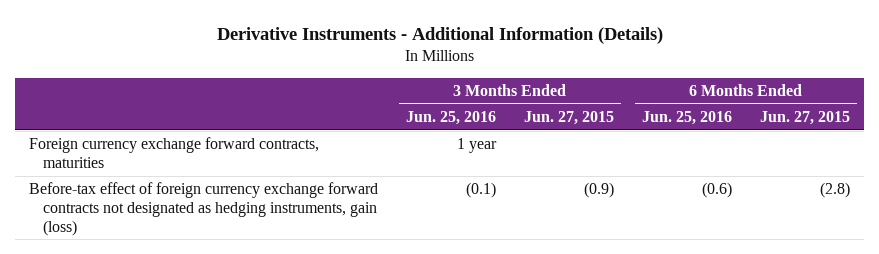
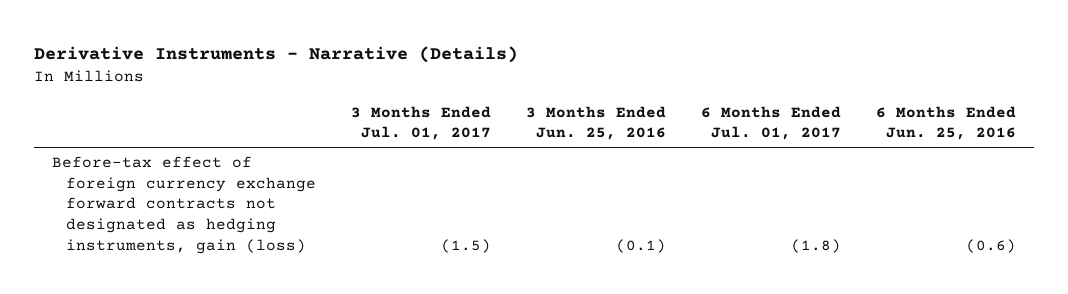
[216,26,663,44] Derivative Instruments - Additional Information (Details) -> [34,46,519,64] Derivative Instruments - Narrative (Details)
[524,111,615,126] Jun. 27, 2015 -> none
[760,111,851,126] Jun. 27, 2015 -> none
none -> [350,105,491,141] 3 Months Ended Jul. 01, 2017
none -> [701,105,842,141] 6 Months Ended Jul. 01, 2017
[28,137,319,168] Foreign currency exchange forward contracts, maturities -> none

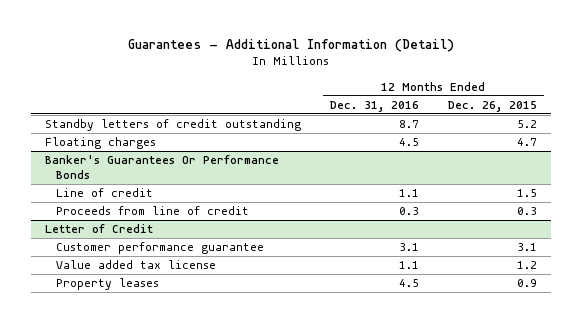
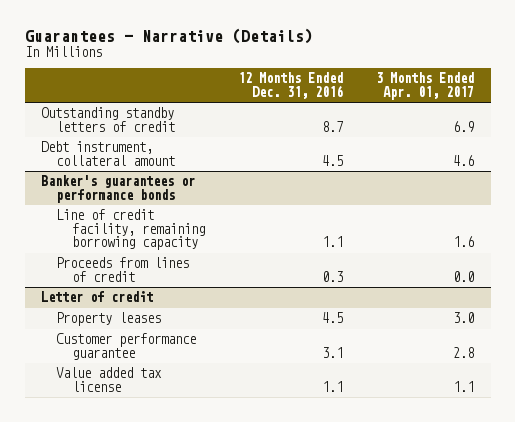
[128,39,455,53] Guarantees - Additional Information (Detail) -> [24,27,313,44] Guarantees - Narrative (Details)
[447,100,537,112] Dec. 26, 2015 -> none
none -> [376,72,475,100] 3 Months Ended Apr. 01, 2017
[56,188,154,198] Line of credit -> none
[45,119,302,132] Standby letters of credit outstanding -> [41,107,176,132] Outstanding standby letters of credit
[45,137,157,150] Floating charges -> [41,141,176,166] Debt instrument, collateral amount
[45,155,280,180] Banker's Guarantees Or Performance Bonds -> [41,175,196,203] Banker's guarantees or performance bonds
none -> [56,209,205,251] Line of credit facility, remaining borrowing capacity
[56,206,250,216] Proceeds from line of credit -> [56,257,190,282] Proceeds from lines of credit
[45,224,154,234] Letter of Credit -> [41,291,154,303] Letter of credit
none -> [56,312,162,327] Property leases
[56,278,160,291] Property leases -> none

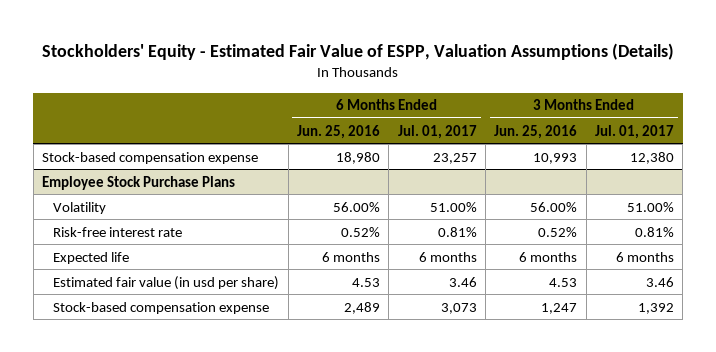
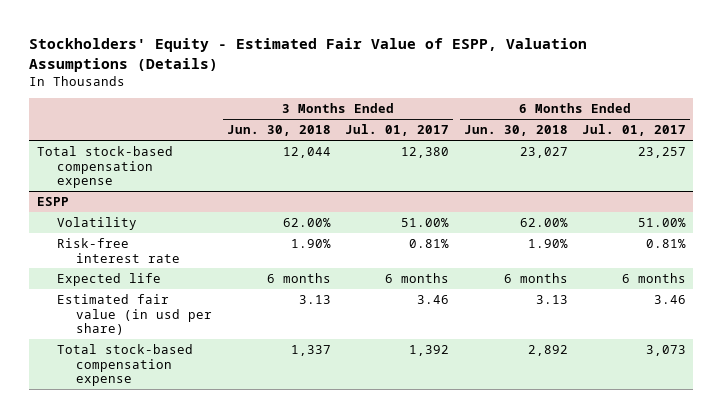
[296,124,380,139] Jun. 25, 2016 -> none
[494,124,578,139] Jun. 25, 2016 -> none
none -> [226,125,331,137] Jun. 30, 2018
none -> [463,125,568,137] Jun. 30, 2018
[42,151,259,164] Stock-based compensation expense -> [36,146,173,189] Total stock-based compensation expense
[42,175,236,190] Employee Stock Purchase Plans -> [36,197,69,207] ESPP
[53,301,270,314] Stock-based compensation expense -> [56,344,193,387] Total stock-based compensation expense

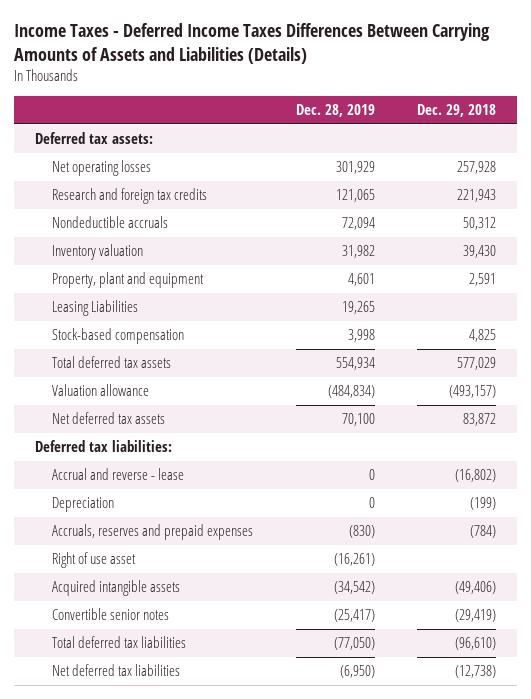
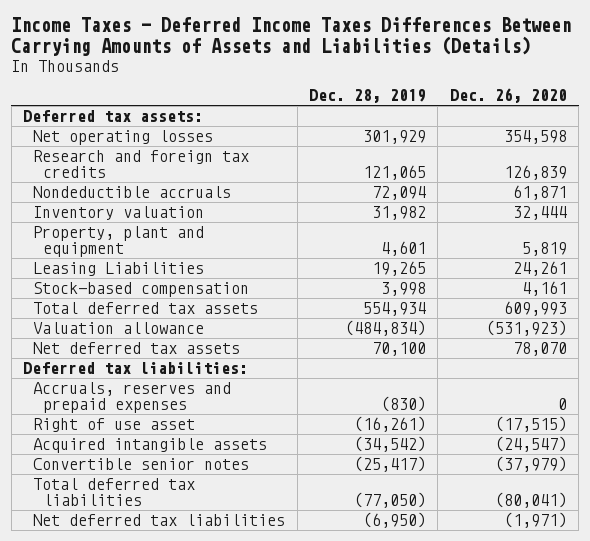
[417,104,497,118] Dec. 29, 2018 -> none
none -> [449,88,567,104] Dec. 26, 2020
[52,468,185,481] Accrual and reverse - lease -> none
[52,497,115,513] Depreciation -> none

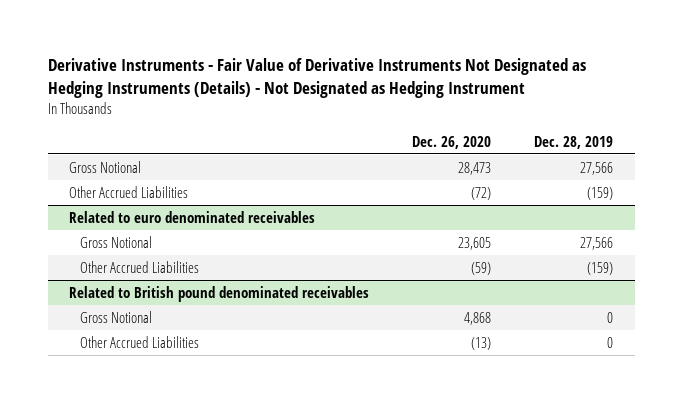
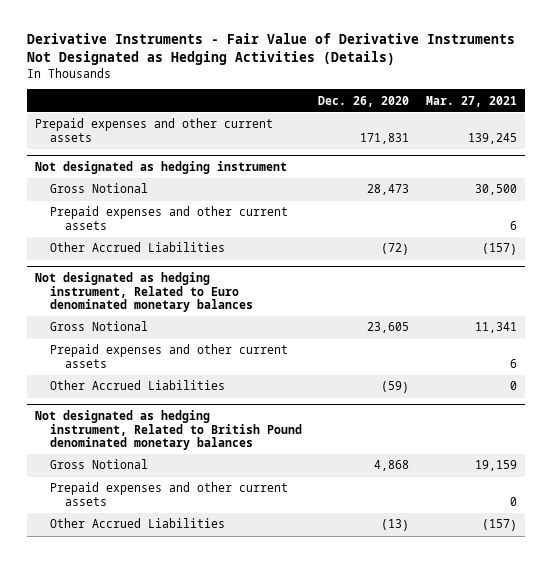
[47,58,586,99] Derivative Instruments - Fair Value of Derivative Instruments Not Designated as Hedging Instruments (Details) - Not Designated as Hedging Instrument -> [26,33,515,66] Derivative Instruments - Fair Value of Derivative Instruments Not Designated as Hedging Activities (Details)
[534,135,614,149] Dec. 28, 2019 -> none
none -> [426,95,518,107] Mar. 27, 2021
none -> [34,118,273,142] Prepaid expenses and other current assets
none -> [34,161,287,175] Not designated as hedging instrument
none -> [49,206,288,230] Prepaid expenses and other current assets
[69,210,316,223] Related to euro denominated receivables -> none
none -> [34,272,253,313] Not designated as hedging instrument, Related to Euro denominated monetary balances
none -> [49,344,288,368] Prepaid expenses and other current assets
[69,285,370,302] Related to British pound denominated receivables -> none
none -> [34,410,302,451] Not designated as hedging instrument, Related to British Pound denominated monetary balances
none -> [49,482,288,506] Prepaid expenses and other current assets

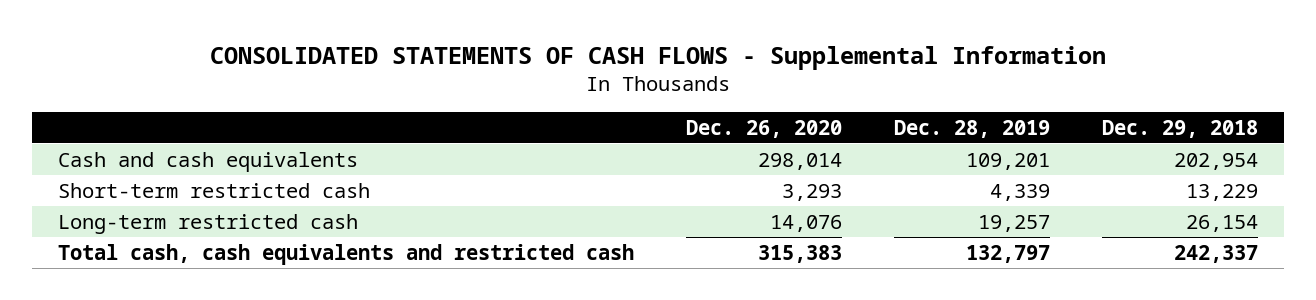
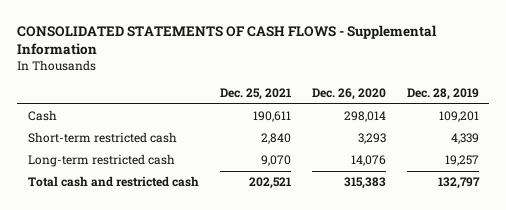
[1101,119,1258,138] Dec. 29, 2018 -> none
none -> [219,88,291,101] Dec. 25, 2021
[58,151,359,172] Cash and cash equivalents -> [27,110,57,122] Cash
[58,243,635,265] Total cash, cash equivalents and restricted cash -> [27,176,199,188] Total cash and restricted cash

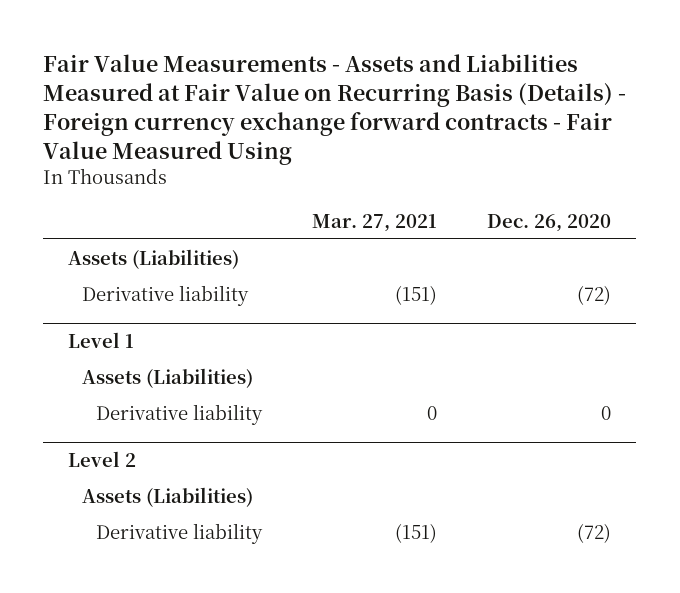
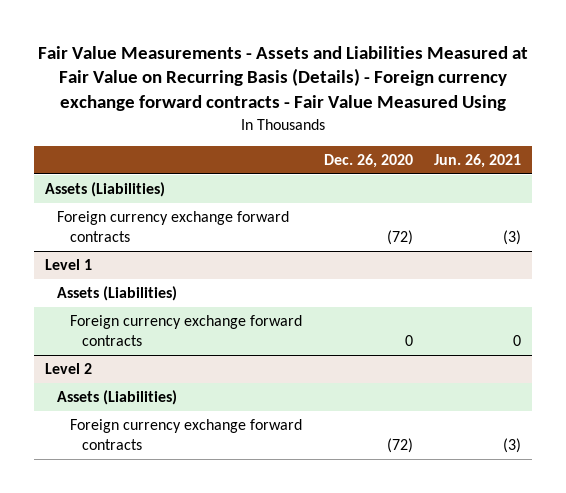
[312,213,438,232] Mar. 27, 2021 -> none
none -> [434,153,522,168] Jun. 26, 2021
[82,284,250,306] Derivative liability -> [57,211,290,242] Foreign currency exchange forward contracts
[96,403,264,425] Derivative liability -> [69,315,302,346] Foreign currency exchange forward contracts
[96,522,264,544] Derivative liability -> [69,419,302,450] Foreign currency exchange forward contracts

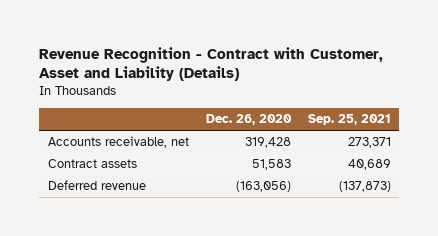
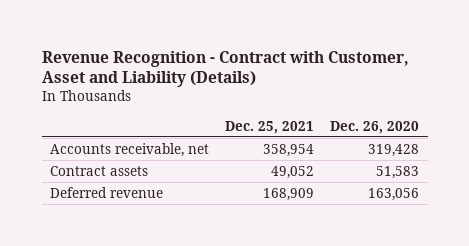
[307,114,391,126] Sep. 25, 2021 -> none
none -> [225,120,315,134] Dec. 25, 2021
[235,181,291,193] (163,056) -> [368,187,420,201] 163,056

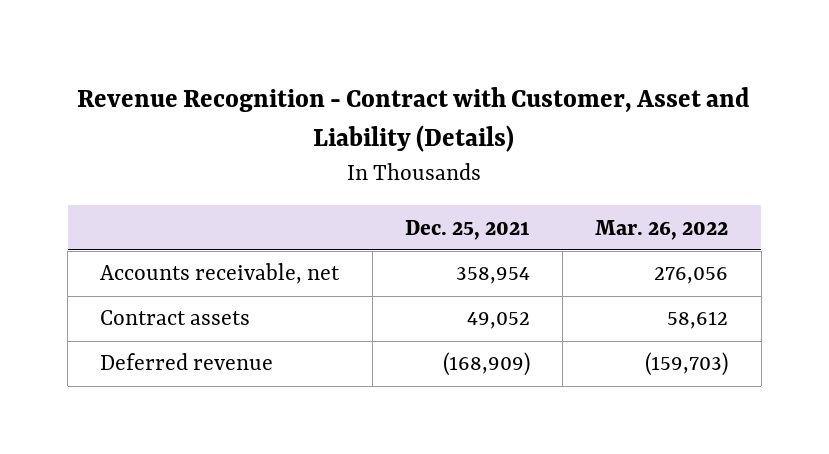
[330,120,420,134] Dec. 26, 2020 -> none
none -> [595,219,729,240] Mar. 26, 2022
[263,187,315,201] 168,909 -> [442,352,530,377] (168,909)

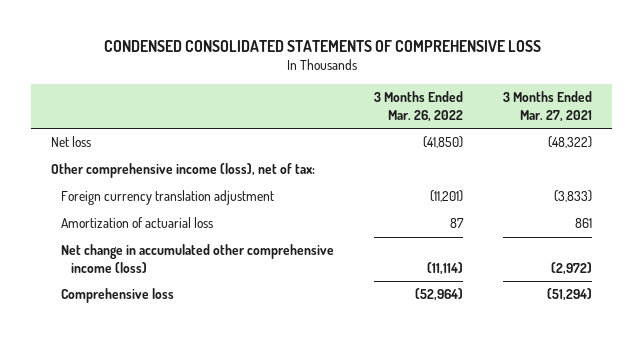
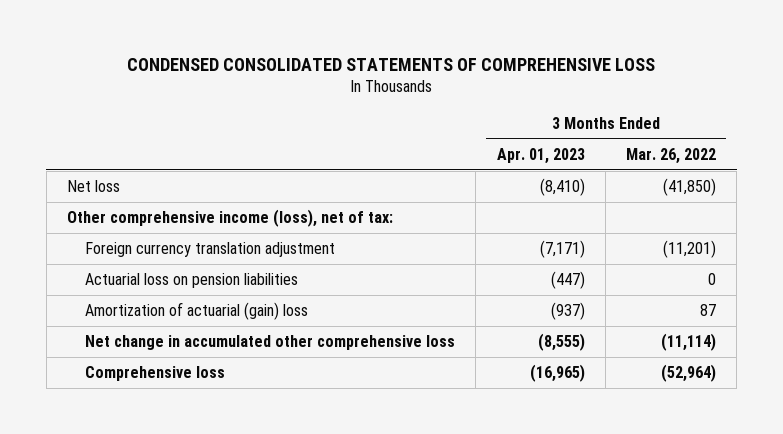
[503,91,593,122] 3 Months Ended Mar. 27, 2021 -> none
none -> [496,147,585,164] Apr. 01, 2023
none -> [84,273,298,289] Actuarial loss on pension liabilities
[61,217,214,229] Amortization of actuarial loss -> [84,302,308,321] Amortization of actuarial (gain) loss
[61,244,335,273] Net change in accumulated other comprehensive income (loss) -> [84,335,455,351] Net change in accumulated other comprehensive loss

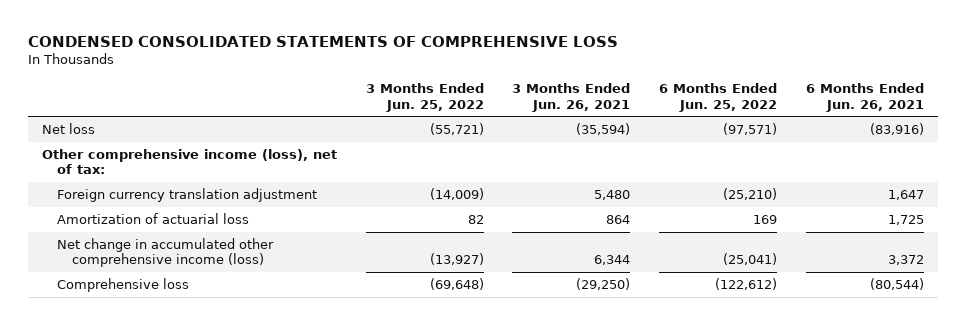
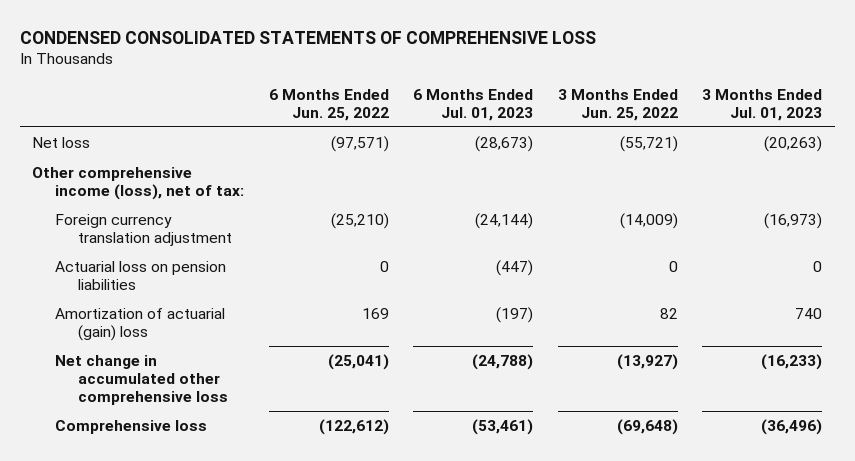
[512,83,631,112] 3 Months Ended Jun. 26, 2021 -> none
[805,83,924,112] 6 Months Ended Jun. 26, 2021 -> none
none -> [413,88,534,121] 6 Months Ended Jul. 01, 2023
none -> [702,88,823,121] 3 Months Ended Jul. 01, 2023
none -> [55,261,227,290] Actuarial loss on pension liabilities
[57,212,250,224] Amortization of actuarial loss -> [55,308,226,341] Amortization of actuarial (gain) loss
[57,237,275,268] Net change in accumulated other comprehensive income (loss) -> [55,355,228,405] Net change in accumulated other comprehensive loss

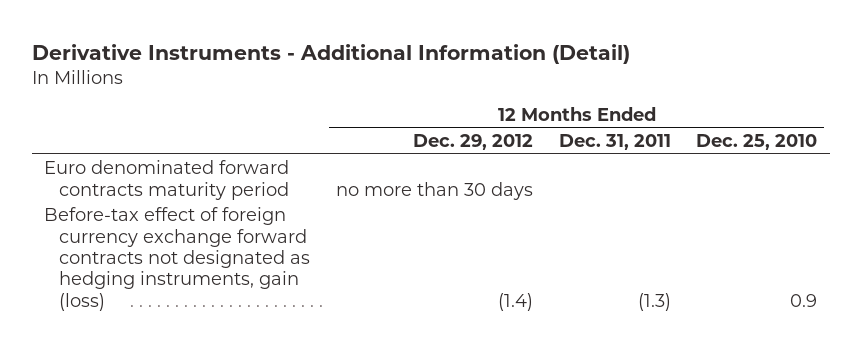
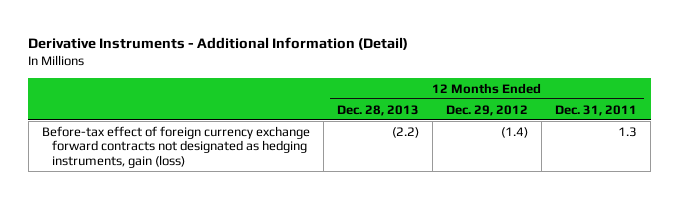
[696,134,818,151] Dec. 25, 2010 -> none
none -> [336,104,419,116] Dec. 28, 2013
[44,160,290,200] Euro denominated forward contracts maturity period -> none
[637,292,671,311] (1.3) -> [618,126,638,137] 1.3

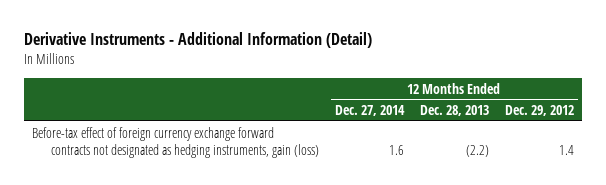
[555,104,638,116] Dec. 31, 2011 -> none
none -> [334,105,405,117] Dec. 27, 2014
[501,126,529,138] (1.4) -> [559,145,575,156] 1.4

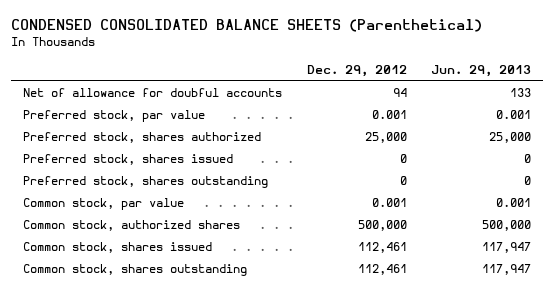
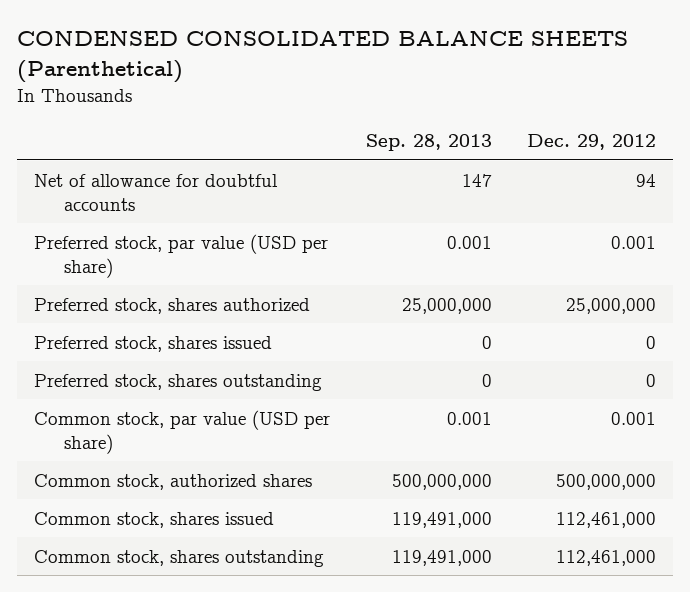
[430,64,531,77] Jun. 29, 2013 -> none
none -> [365,134,492,152] Sep. 28, 2013
[23,87,283,97] Net of allowance for doubful accounts -> [34,173,279,211] Net of allowance for doubtful accounts
[23,109,206,122] Preferred stock, par value -> [34,233,329,278] Preferred stock, par value (USD per share)
[364,131,407,143] 25,000 -> [565,297,656,314] 25,000,000
[23,197,185,210] Common stock, par value -> [34,409,331,454] Common stock, par value (USD per share)
[357,219,407,231] 500,000 -> [555,473,656,490] 500,000,000
[357,241,407,253] 112,461 -> [555,511,656,528] 112,461,000
[357,263,407,275] 112,461 -> [555,549,656,566] 112,461,000

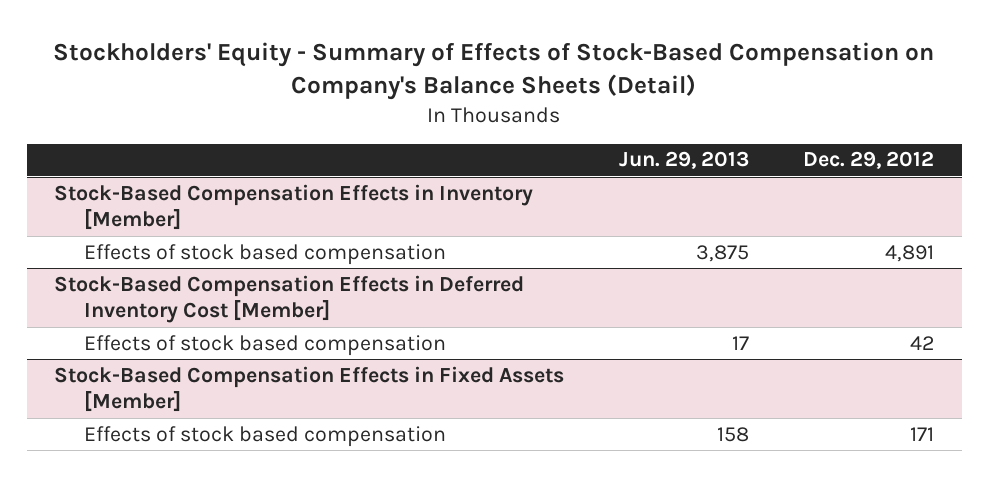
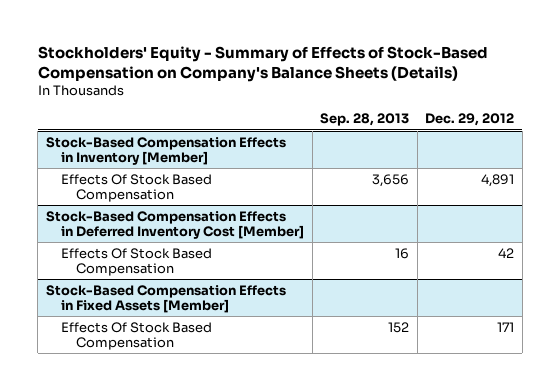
[53,42,935,101] Stockholders' Equity - Summary of Effects of Stock-Based Compensation on Company's Balance Sheets (Detail) -> [37,45,488,82] Stockholders' Equity - Summary of Effects of Stock-Based Compensation on Company's Balance Sheets (Details)
[618,151,749,170] Jun. 29, 2013 -> none
none -> [320,113,410,127] Sep. 28, 2013
[84,243,447,265] Effects of stock based compensation -> [61,173,213,202] Effects Of Stock Based Compensation
[84,334,447,356] Effects of stock based compensation -> [61,247,213,276] Effects Of Stock Based Compensation
[84,425,447,447] Effects of stock based compensation -> [61,321,213,350] Effects Of Stock Based Compensation

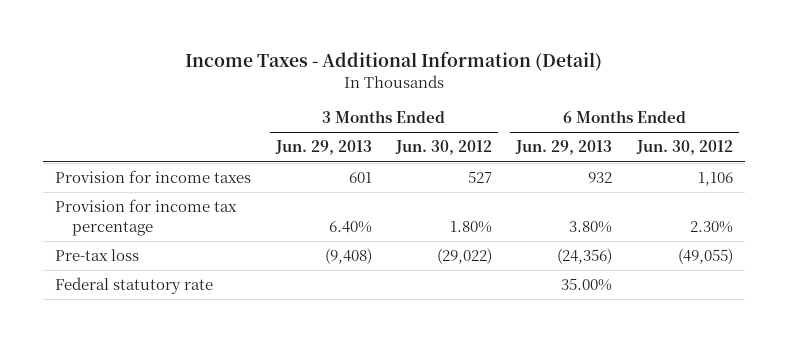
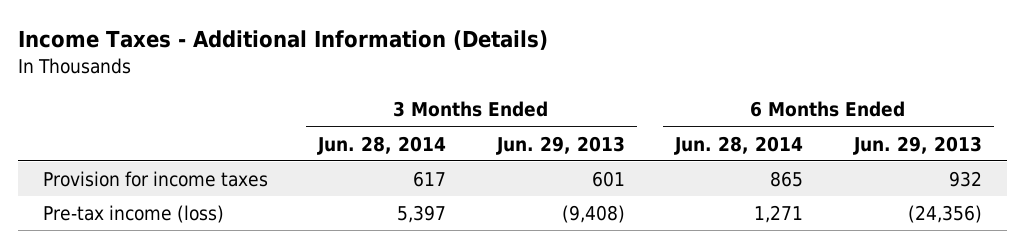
[185,50,603,71] Income Taxes - Additional Information (Detail) -> [17,30,548,51] Income Taxes - Additional Information (Details)
[395,140,493,156] Jun. 30, 2012 -> none
[635,140,733,156] Jun. 30, 2012 -> none
none -> [317,135,447,155] Jun. 28, 2014
none -> [674,135,804,155] Jun. 28, 2014
[55,199,238,236] Provision for income tax percentage -> none
[55,277,214,295] Federal statutory rate -> none
[55,249,140,262] Pre-tax loss -> [42,205,224,224] Pre-tax income (loss)

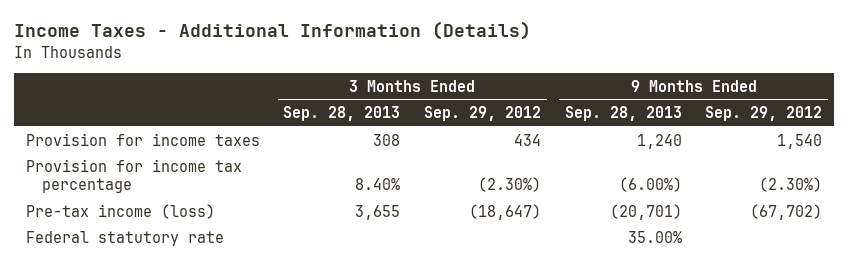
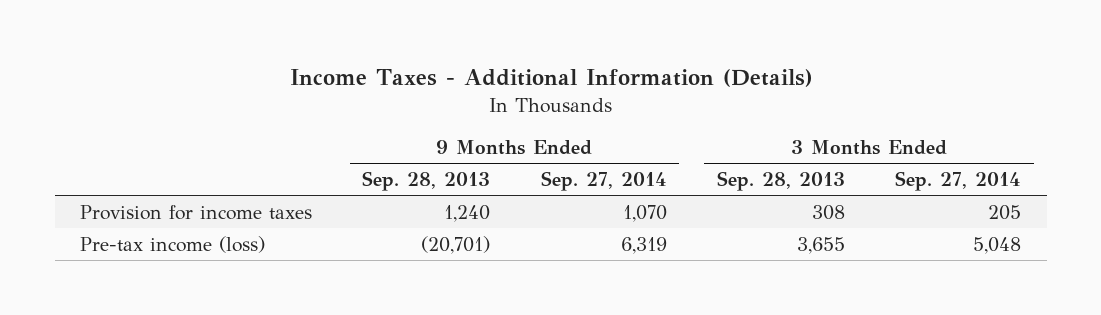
[424,105,542,121] Sep. 29, 2012 -> none
[705,105,823,121] Sep. 29, 2012 -> none
none -> [540,171,667,192] Sep. 27, 2014
none -> [895,171,1022,192] Sep. 27, 2014
[25,158,242,194] Provision for income tax percentage -> none
[25,230,224,246] Federal statutory rate -> none

